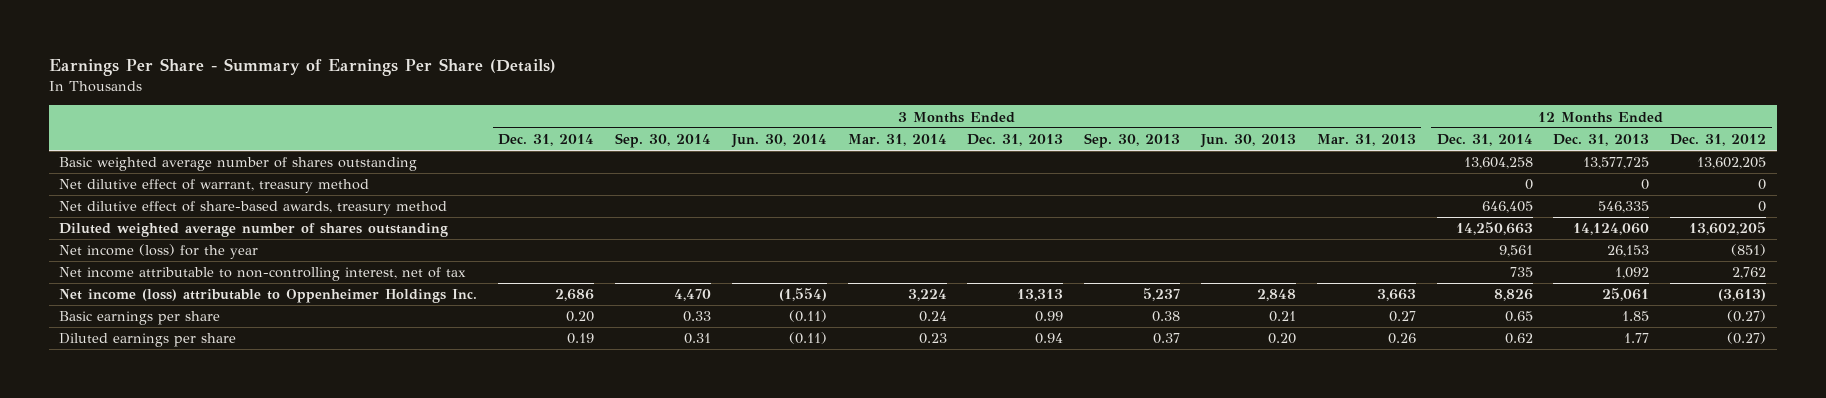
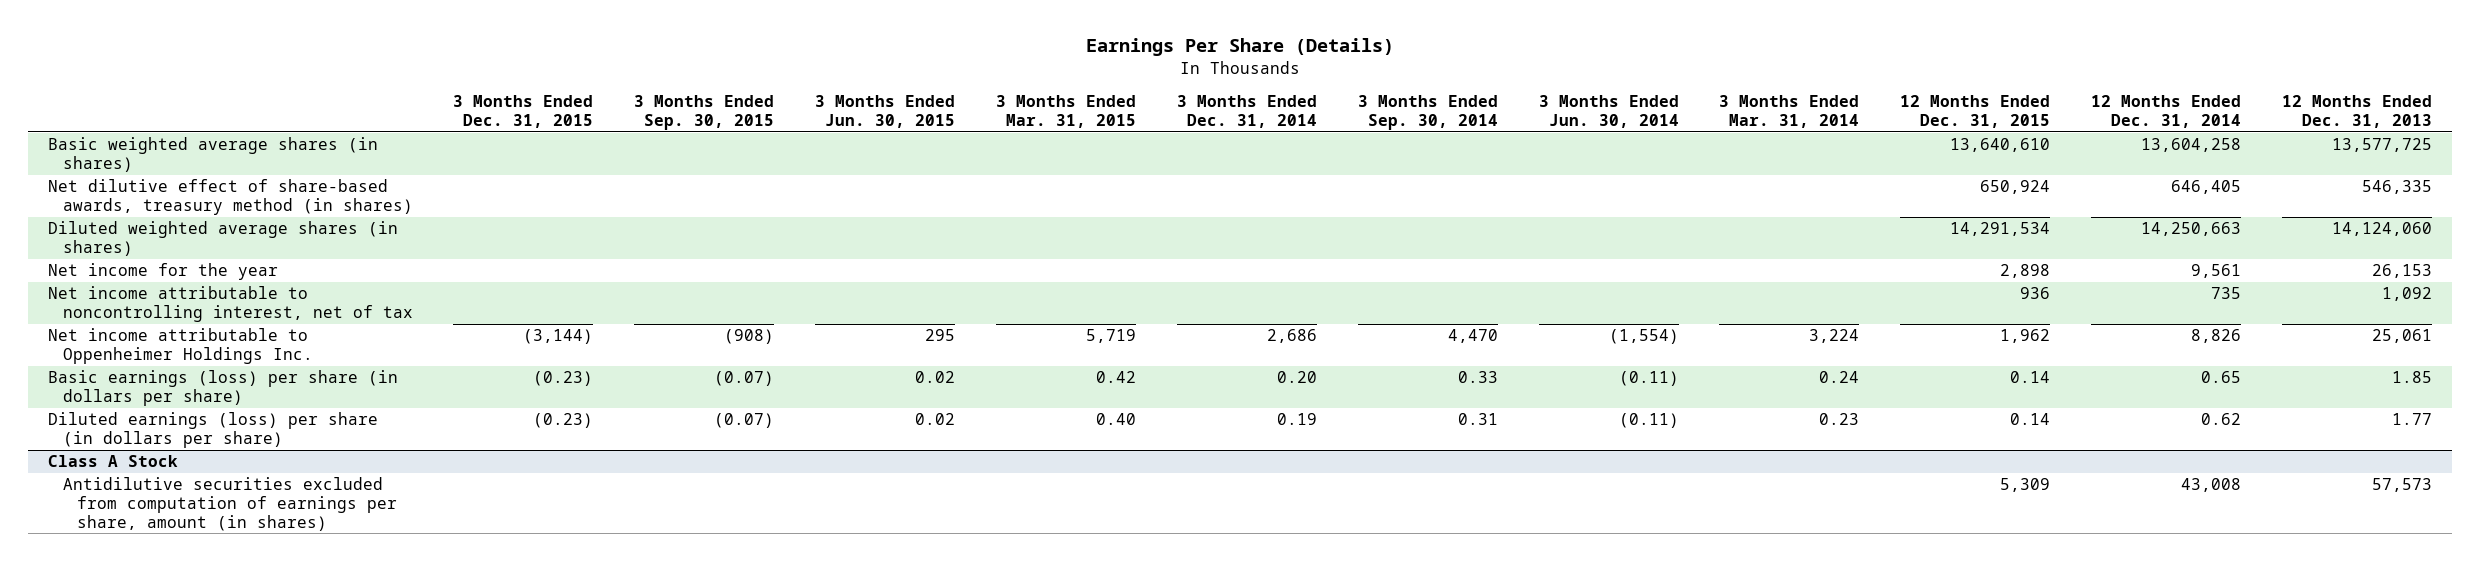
[48,58,556,77] Earnings Per Share - Summary of Earnings Per Share (Details) -> [1085,38,1394,57] Earnings Per Share (Details)
[967,133,1064,146] Dec. 31, 2013 -> none
[1084,132,1181,148] Sep. 30, 2013 -> none
[1200,133,1297,148] Jun. 30, 2013 -> none
[1316,133,1416,146] Mar. 31, 2013 -> none
[1670,133,1767,146] Dec. 31, 2012 -> none
none -> [453,95,594,128] 3 Months Ended Dec. 31, 2015
none -> [634,95,775,130] 3 Months Ended Sep. 30, 2015
none -> [815,95,956,128] 3 Months Ended Jun. 30, 2015
none -> [996,95,1137,128] 3 Months Ended Mar. 31, 2015
none -> [1900,95,2051,128] 12 Months Ended Dec. 31, 2015
[59,179,370,194] Net dilutive effect of warrant, treasury method -> none
[59,157,418,172] Basic weighted average number of shares outstanding -> [48,137,379,172] Basic weighted average shares (in shares)
[59,201,448,216] Net dilutive effect of share-based awards, treasury method -> [48,179,413,215] Net dilutive effect of share-based awards, treasury method (in shares)
[59,223,449,238] Diluted weighted average number of shares outstanding -> [48,221,399,256] Diluted weighted average shares (in shares)
[59,244,259,260] Net income (loss) for the year -> [48,263,279,281] Net income for the year
[59,267,467,282] Net income attributable to non-controlling interest, net of tax -> [48,286,413,322] Net income attributable to noncontrolling interest, net of tax
[59,289,478,304] Net income (loss) attributable to Oppenheimer Holdings Inc. -> [48,328,313,364] Net income attributable to Oppenheimer Holdings Inc.
[59,311,221,326] Basic earnings per share -> [48,370,399,406] Basic earnings (loss) per share (in dollars per share)
[59,333,237,348] Diluted earnings per share -> [48,412,379,448] Diluted earnings (loss) per share (in dollars per share)
none -> [48,455,179,468] Class A Stock
none -> [62,477,398,531] Antidilutive securities excluded from computation of earnings per share, amount (in shares)

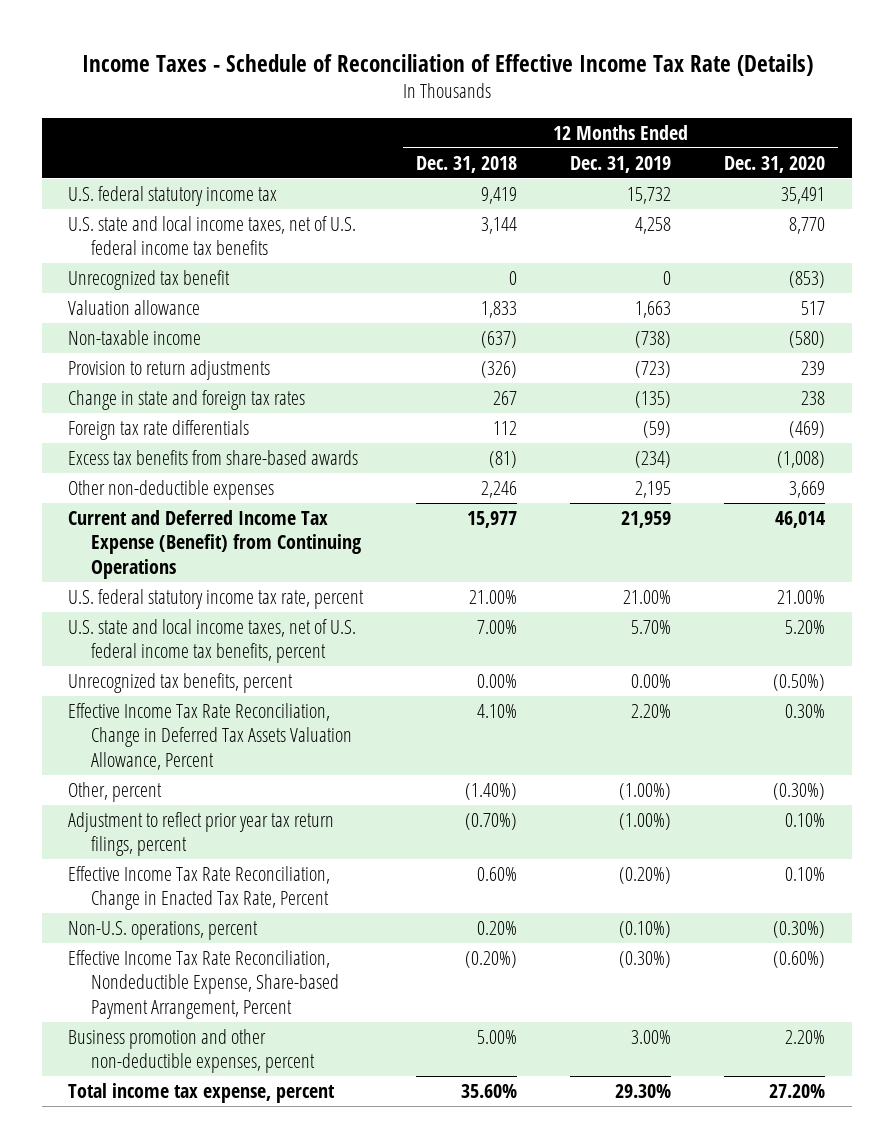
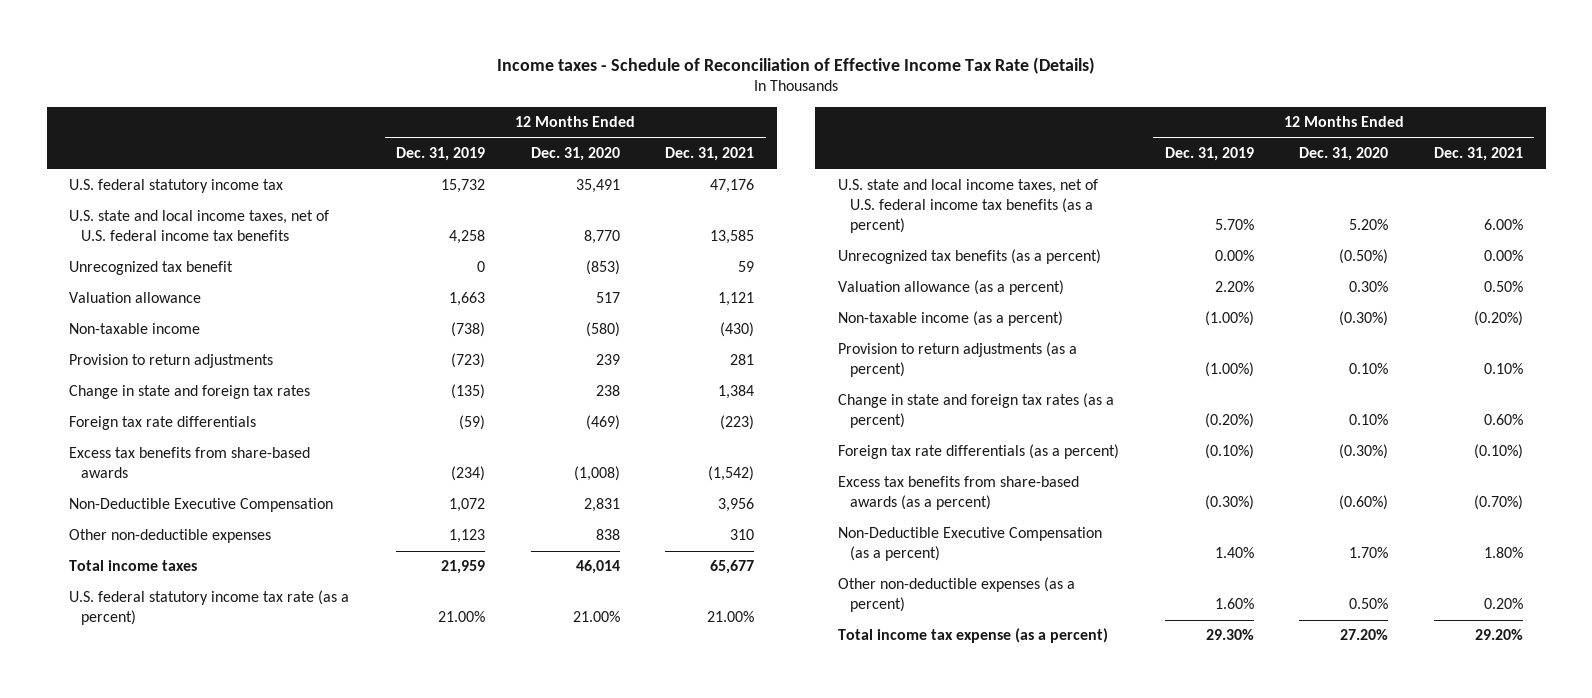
[81,53,813,76] Income Taxes - Schedule of Reconciliation of Effective Income Tax Rate (Details) -> [497,56,1096,74] Income taxes - Schedule of Reconciliation of Effective Income Tax Rate (Details)
[416,155,518,173] Dec. 31, 2018 -> none
none -> [665,147,755,162] Dec. 31, 2021
none -> [69,498,334,513] Non-Deductible Executive Compensation
[635,480,672,498] 2,195 -> [448,529,485,544] 1,123
[789,480,826,498] 3,669 -> [595,529,620,541] 838
[68,509,362,580] Current and Deferred Income Tax Expense (Benefit) from Continuing Operations -> [69,560,198,572] Total income taxes
[68,588,365,609] U.S. federal statutory income tax rate, percent -> [69,590,350,626] U.S. federal statutory income tax rate (as a percent)
[68,618,357,664] U.S. state and local income taxes, net of U.S. federal income tax benefits, percent -> [838,179,1099,234] U.S. state and local income taxes, net of U.S. federal income tax benefits (as a percent)
[68,672,294,693] Unrecognized tax benefits, percent -> [838,249,1102,265] Unrecognized tax benefits (as a percent)
[68,702,353,771] Effective Income Tax Rate Reconciliation, Change in Deferred Tax Assets Valuation Allowance, Percent -> [838,280,1065,296] Valuation allowance (as a percent)
[68,781,163,802] Other, percent -> [838,311,1064,327] Non-taxable income (as a percent)
[68,811,335,857] Adjustment to reflect prior year tax return filings, percent -> [838,342,1078,378] Provision to return adjustments (as a percent)
[68,865,331,911] Effective Income Tax Rate Reconciliation, Change in Enacted Tax Rate, Percent -> [838,393,1115,429] Change in state and foreign tax rates (as a percent)
[68,920,259,940] Non-U.S. operations, percent -> [838,444,1120,460] Foreign tax rate differentials (as a percent)
[68,949,340,1020] Effective Income Tax Rate Reconciliation, Nondeductible Expense, Share-based Payment Arrangement, Percent -> [838,476,1080,511] Excess tax benefits from share-based awards (as a percent)
none -> [838,527,1103,562] Non-Deductible Executive Compensation (as a percent)
[68,1028,316,1074] Business promotion and other non-deductible expenses, percent -> [838,577,1076,613] Other non-deductible expenses (as a percent)
[631,1029,672,1044] 3.00% -> [1214,598,1254,610] 1.60%
[785,1029,826,1044] 2.20% -> [1349,598,1389,610] 0.50%
[68,1082,336,1103] Total income tax expense, percent -> [838,628,1109,644] Total income tax expense (as a percent)

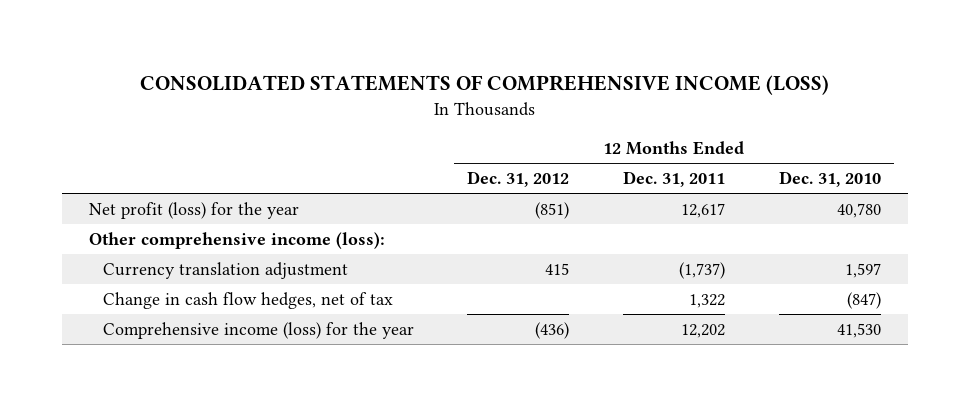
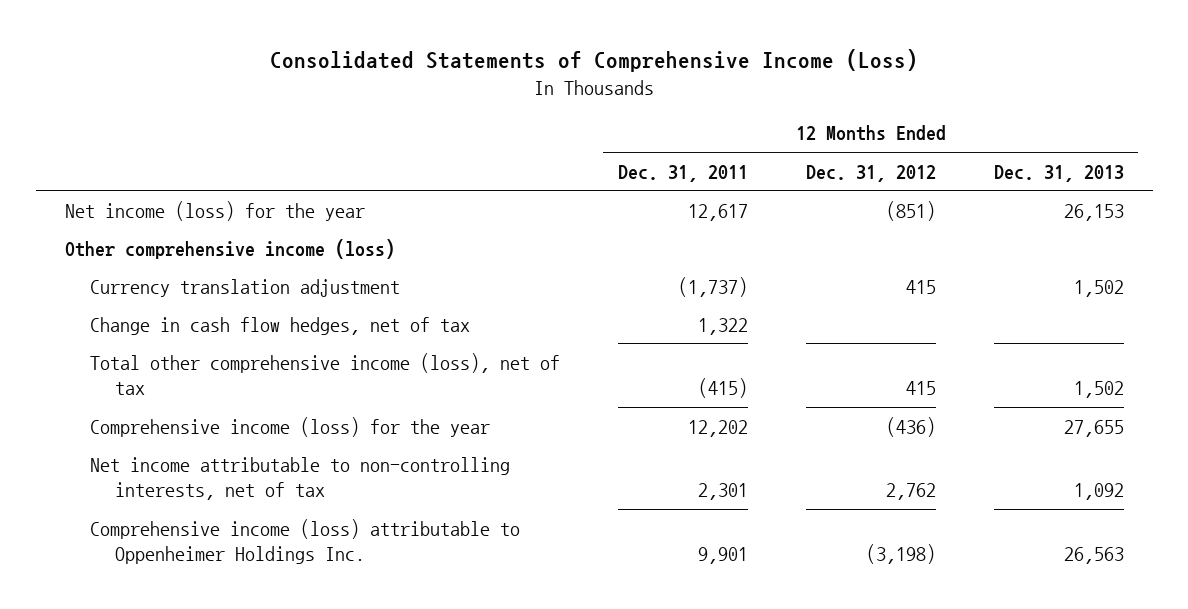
[139,75,829,96] CONSOLIDATED STATEMENTS OF COMPREHENSIVE INCOME (LOSS) -> [270,48,919,72] Consolidated Statements of Comprehensive Income (Loss)
[778,171,881,188] Dec. 31, 2010 -> none
none -> [993,164,1124,182] Dec. 31, 2013
[89,201,300,219] Net profit (loss) for the year -> [64,200,365,221] Net income (loss) for the year
[89,231,386,249] Other comprehensive income (loss): -> [64,238,395,259] Other comprehensive income (loss)
none -> [89,352,560,396] Total other comprehensive income (loss), net of tax
none -> [89,456,510,501] Net income attributable to non-controlling interests, net of tax
none -> [89,518,520,565] Comprehensive income (loss) attributable to Oppenheimer Holdings Inc.

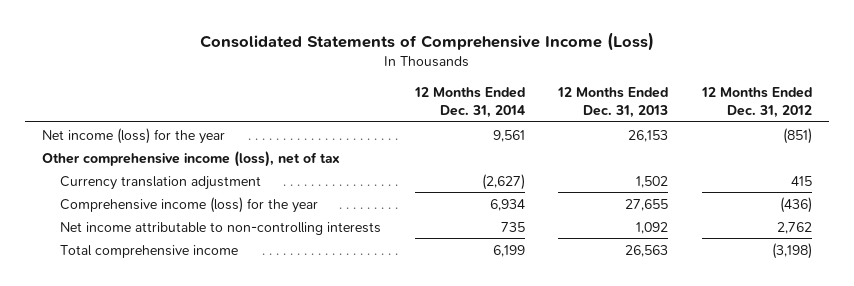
[617,164,748,182] Dec. 31, 2011 -> none
none -> [413,87,525,118] 12 Months Ended Dec. 31, 2014
[64,238,395,259] Other comprehensive income (loss) -> [42,150,341,167] Other comprehensive income (loss), net of tax
[89,316,470,335] Change in cash flow hedges, net of tax -> none
[89,352,560,396] Total other comprehensive income (loss), net of tax -> none
[89,456,510,501] Net income attributable to non-controlling interests, net of tax -> [59,221,381,235] Net income attributable to non-controlling interests
[89,518,520,565] Comprehensive income (loss) attributable to Oppenheimer Holdings Inc. -> [59,244,238,258] Total comprehensive income

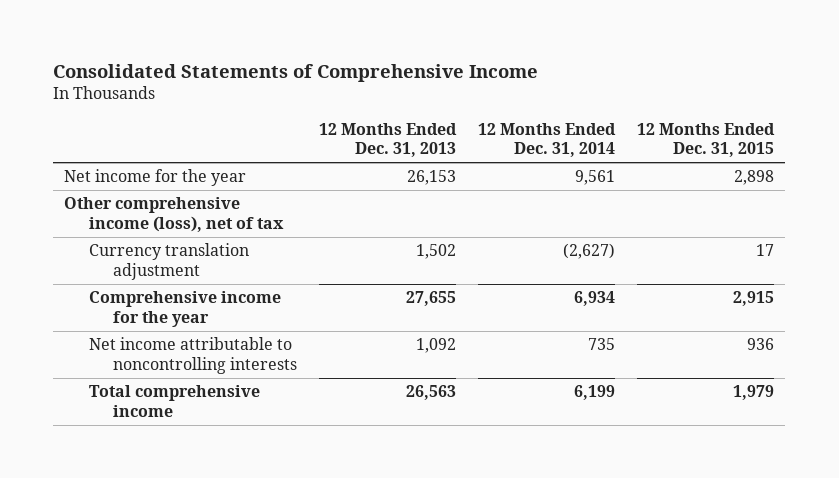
[200,32,655,52] Consolidated Statements of Comprehensive Income (Loss) -> [53,64,539,83] Consolidated Statements of Comprehensive Income
[701,87,813,118] 12 Months Ended Dec. 31, 2012 -> none
none -> [637,122,776,158] 12 Months Ended Dec. 31, 2015
[42,127,226,144] Net income (loss) for the year -> [64,169,247,187] Net income for the year
[59,196,318,213] Comprehensive income (loss) for the year -> [88,291,281,328] Comprehensive income for the year
[59,221,381,235] Net income attributable to non-controlling interests -> [88,337,298,375] Net income attributable to noncontrolling interests

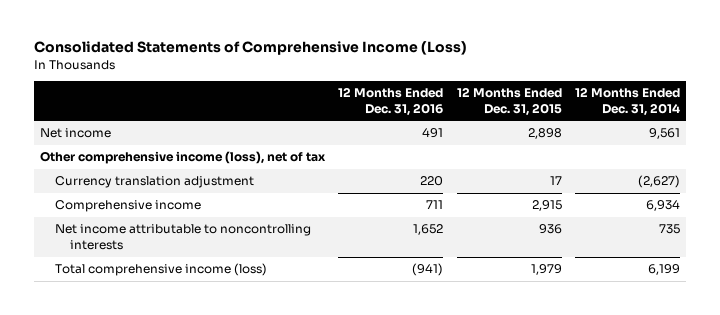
[53,64,539,83] Consolidated Statements of Comprehensive Income -> [33,41,467,56] Consolidated Statements of Comprehensive Income (Loss)
[319,122,458,158] 12 Months Ended Dec. 31, 2013 -> none
none -> [338,87,444,116] 12 Months Ended Dec. 31, 2016
[64,169,247,187] Net income for the year -> [40,128,112,139] Net income
[88,291,281,328] Comprehensive income for the year -> [55,200,202,213] Comprehensive income
[88,385,260,418] Total comprehensive income -> [55,263,268,277] Total comprehensive income (loss)

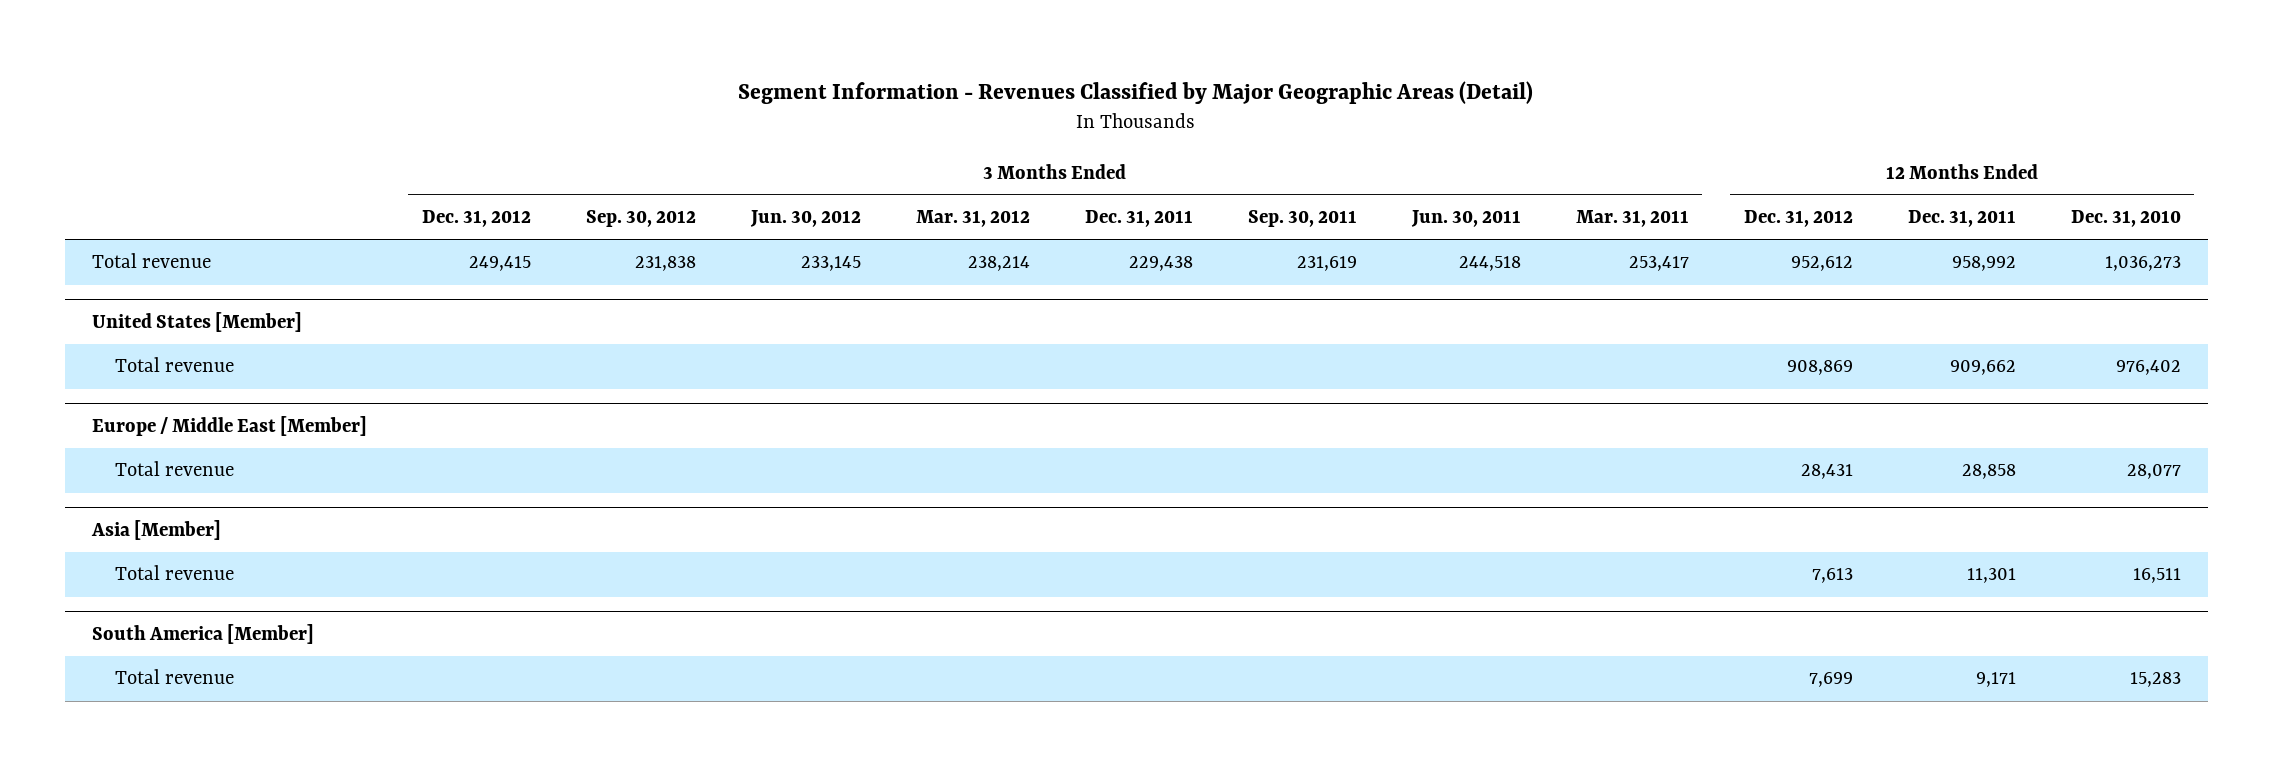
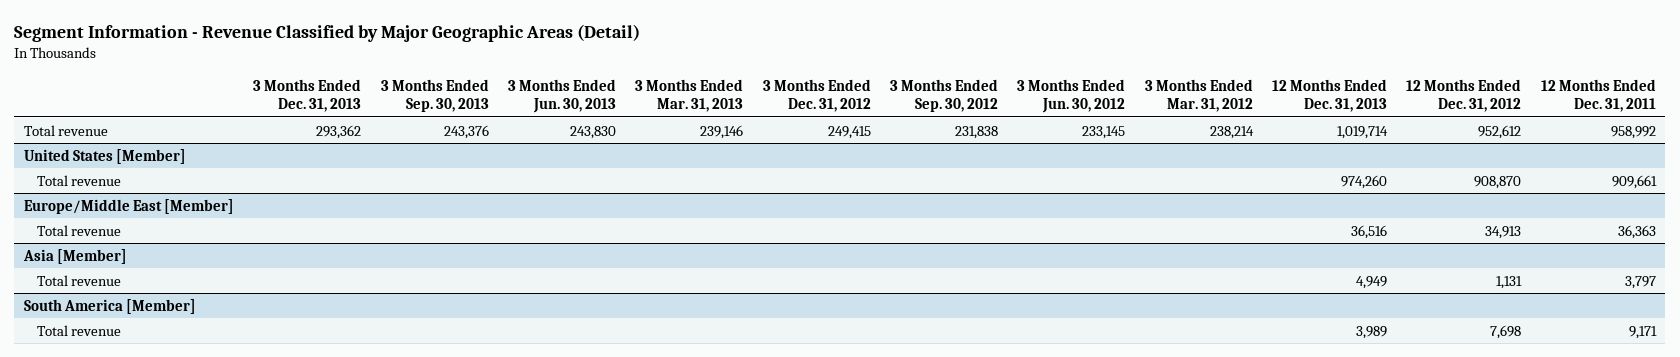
[738,80,1534,104] Segment Information - Revenues Classified by Major Geographic Areas (Detail) -> [14,23,641,42] Segment Information - Revenue Classified by Major Geographic Areas (Detail)
[1084,210,1193,228] Dec. 31, 2011 -> none
[1247,210,1357,228] Sep. 30, 2011 -> none
[1410,210,1521,228] Jun. 30, 2011 -> none
[1575,210,1689,228] Mar. 31, 2011 -> none
[2070,210,2181,228] Dec. 31, 2010 -> none
none -> [253,79,362,113] 3 Months Ended Dec. 31, 2013
none -> [380,79,489,113] 3 Months Ended Sep. 30, 2013
none -> [508,79,617,114] 3 Months Ended Jun. 30, 2013
none -> [635,79,744,113] 3 Months Ended Mar. 31, 2013
none -> [1272,79,1388,113] 12 Months Ended Dec. 31, 2013
[1786,360,1853,376] 908,869 -> [1474,175,1522,189] 908,870
[1949,360,2016,376] 909,662 -> [1611,174,1657,189] 909,661
[92,415,368,436] Europe / Middle East [Member] -> [24,198,235,214] Europe/Middle East [Member]
[1800,464,1853,480] 28,431 -> [1485,225,1522,239] 34,913
[1961,464,2016,480] 28,858 -> [1617,224,1656,239] 36,363
[1811,568,1853,584] 7,613 -> [1496,275,1523,289] 1,131
[1966,568,2016,584] 11,301 -> [1624,275,1656,289] 3,797
[1808,672,1853,688] 7,699 -> [1490,324,1522,339] 7,698

